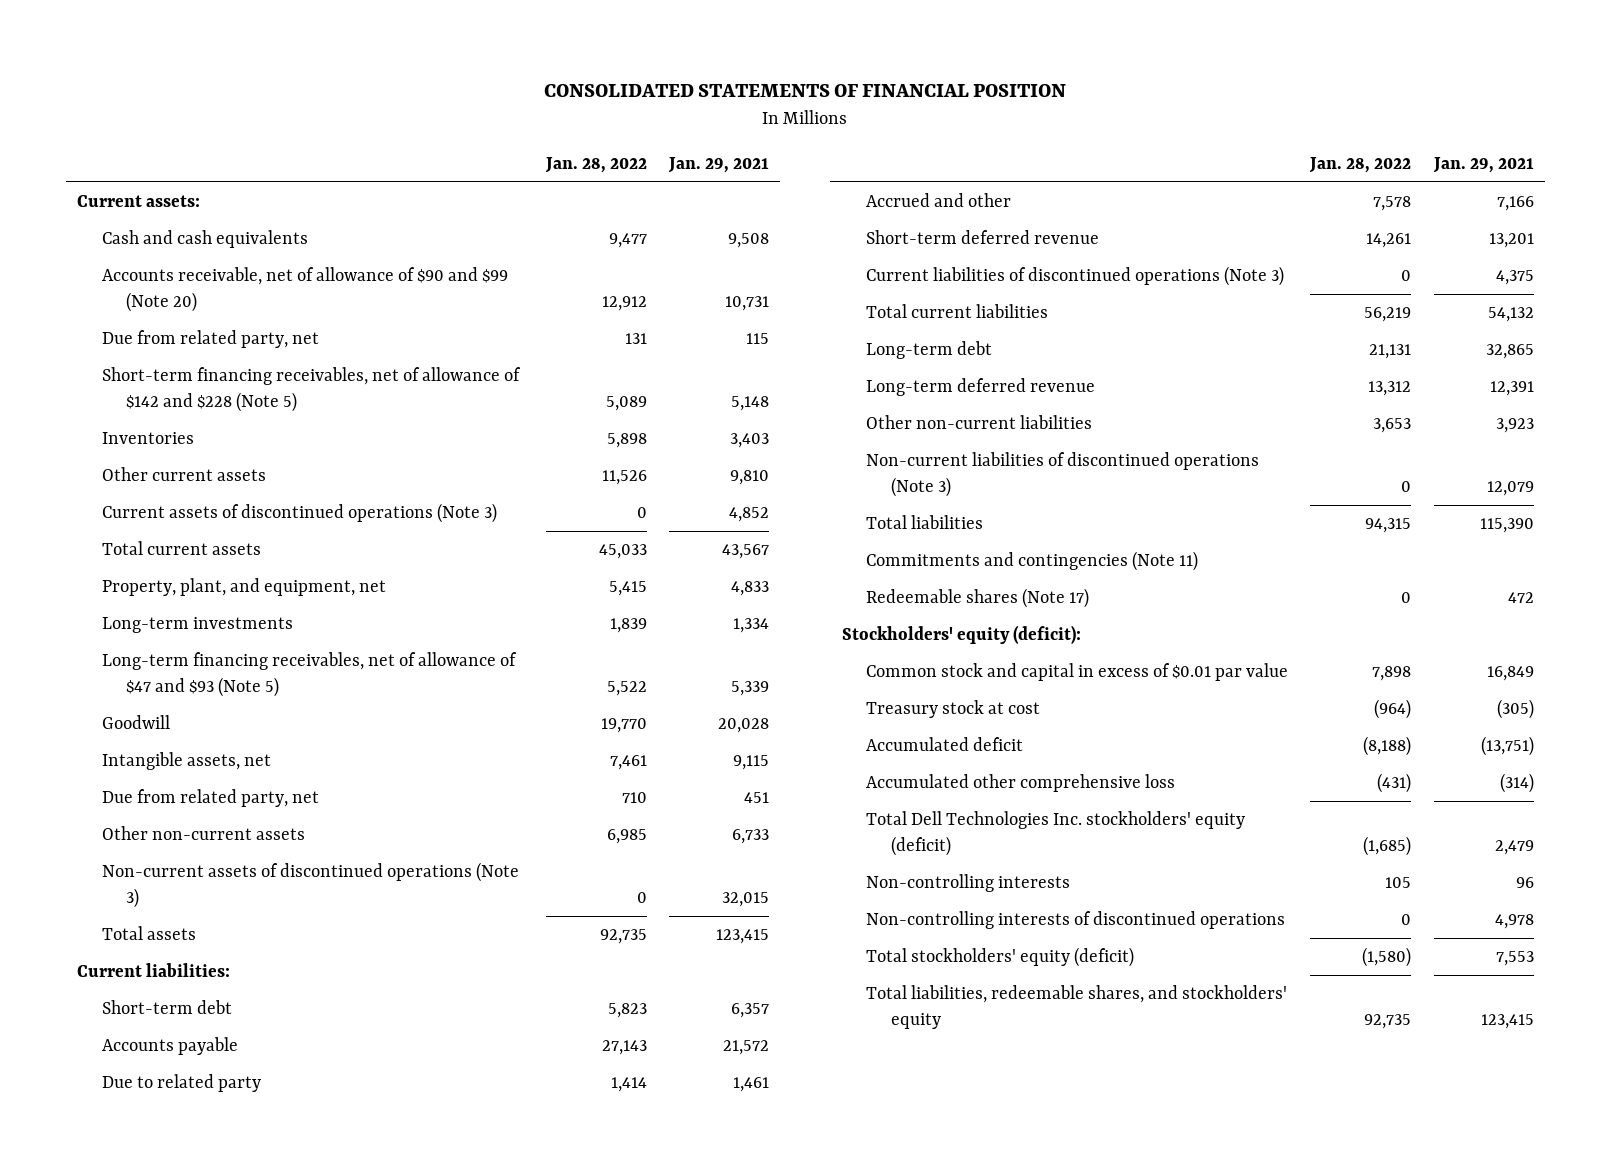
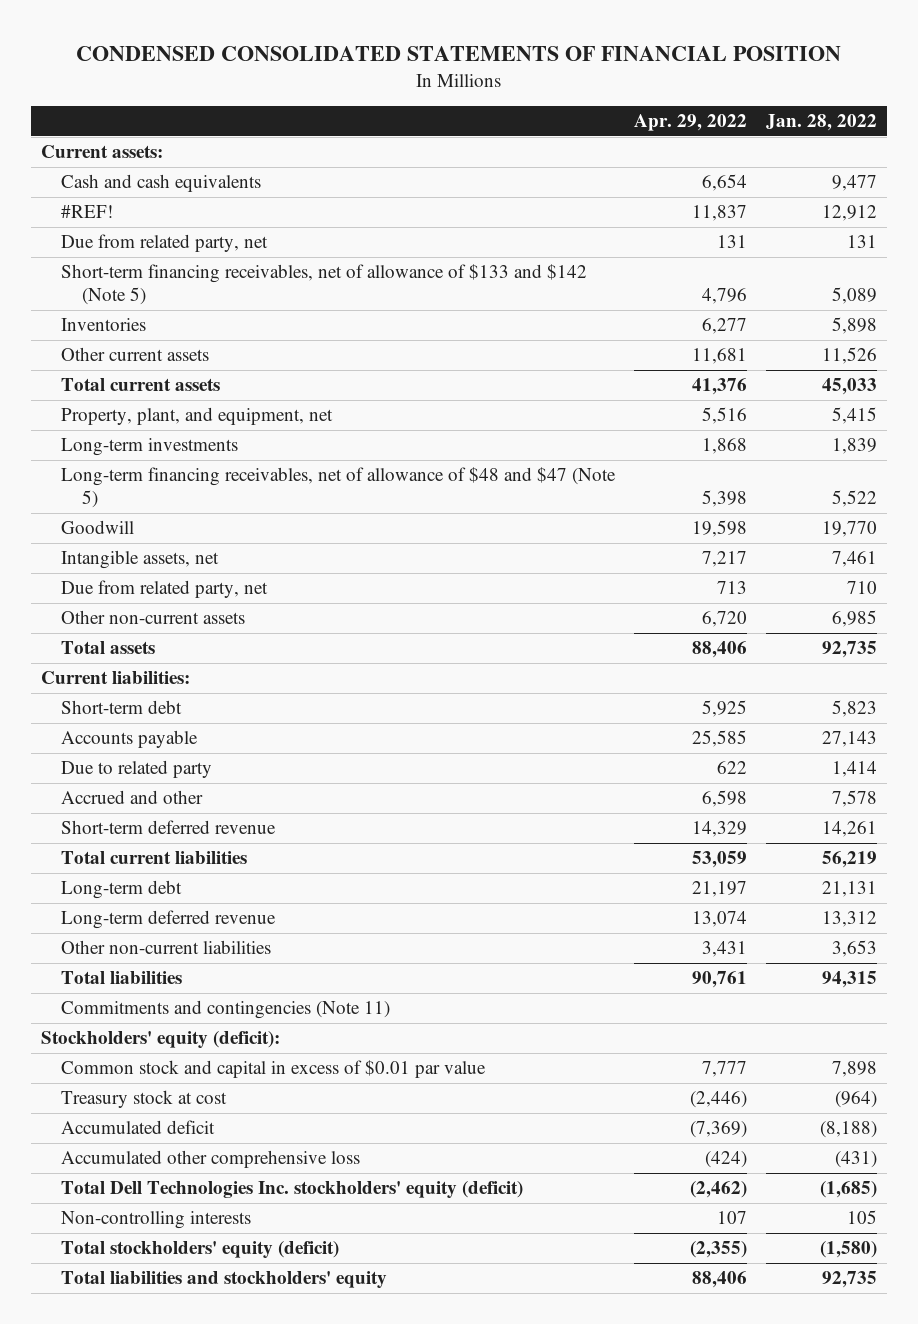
[544,84,1067,98] CONSOLIDATED STATEMENTS OF FINANCIAL POSITION -> [76,45,842,61] CONDENSED CONSOLIDATED STATEMENTS OF FINANCIAL POSITION
[667,156,769,173] Jan. 29, 2021 -> none
none -> [634,113,748,131] Apr. 29, 2022
[101,267,508,313] Accounts receivable, net of allowance of $90 and $99 (Note 20) -> [61,205,114,219] #REF!
[101,367,521,413] Short-term financing receivables, net of allowance of $142 and $228 (Note 5) -> [61,264,588,306] Short-term financing receivables, net of allowance of $133 and $142 (Note 5)
[101,503,497,524] Current assets of discontinued operations (Note 3) -> none
[101,652,517,698] Long-term financing receivables, net of allowance of $47 and $93 (Note 5) -> [61,467,617,509] Long-term financing receivables, net of allowance of $48 and $47 (Note 5)
[101,862,519,909] Non-current assets of discontinued operations (Note 3) -> none
[866,266,1285,287] Current liabilities of discontinued operations (Note 3) -> none
[866,452,1260,498] Non-current liabilities of discontinued operations (Note 3) -> none
[866,588,1090,609] Redeemable shares (Note 17) -> none
[866,911,1286,930] Non-controlling interests of discontinued operations -> none
[866,985,1288,1030] Total liabilities, redeemable shares, and stockholders' equity -> [61,1271,388,1289] Total liabilities and stockholders' equity

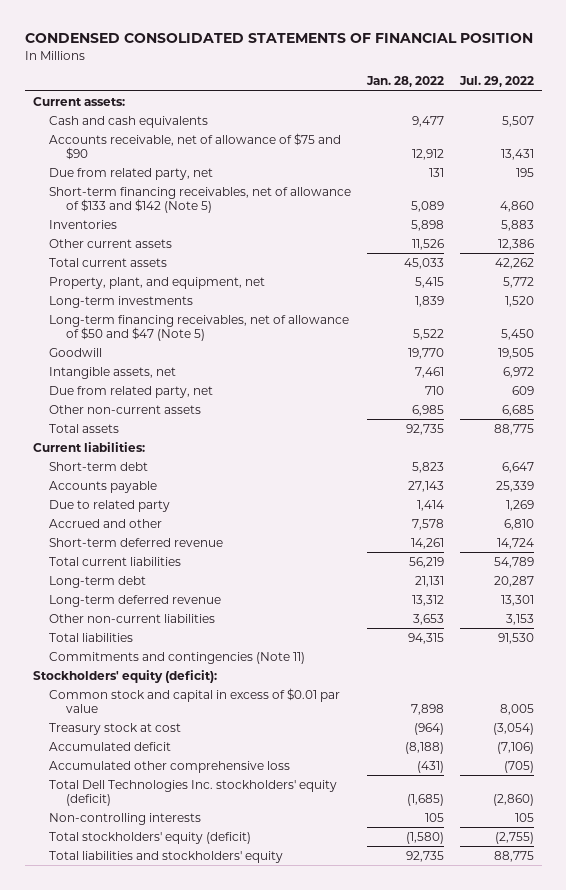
[634,113,748,131] Apr. 29, 2022 -> none
none -> [458,76,534,88] Jul. 29, 2022
[61,205,114,219] #REF! -> [49,132,342,161] Accounts receivable, net of allowance of $75 and $90
[61,467,617,509] Long-term financing receivables, net of allowance of $48 and $47 (Note 5) -> [49,314,350,342] Long-term financing receivables, net of allowance of $50 and $47 (Note 5)

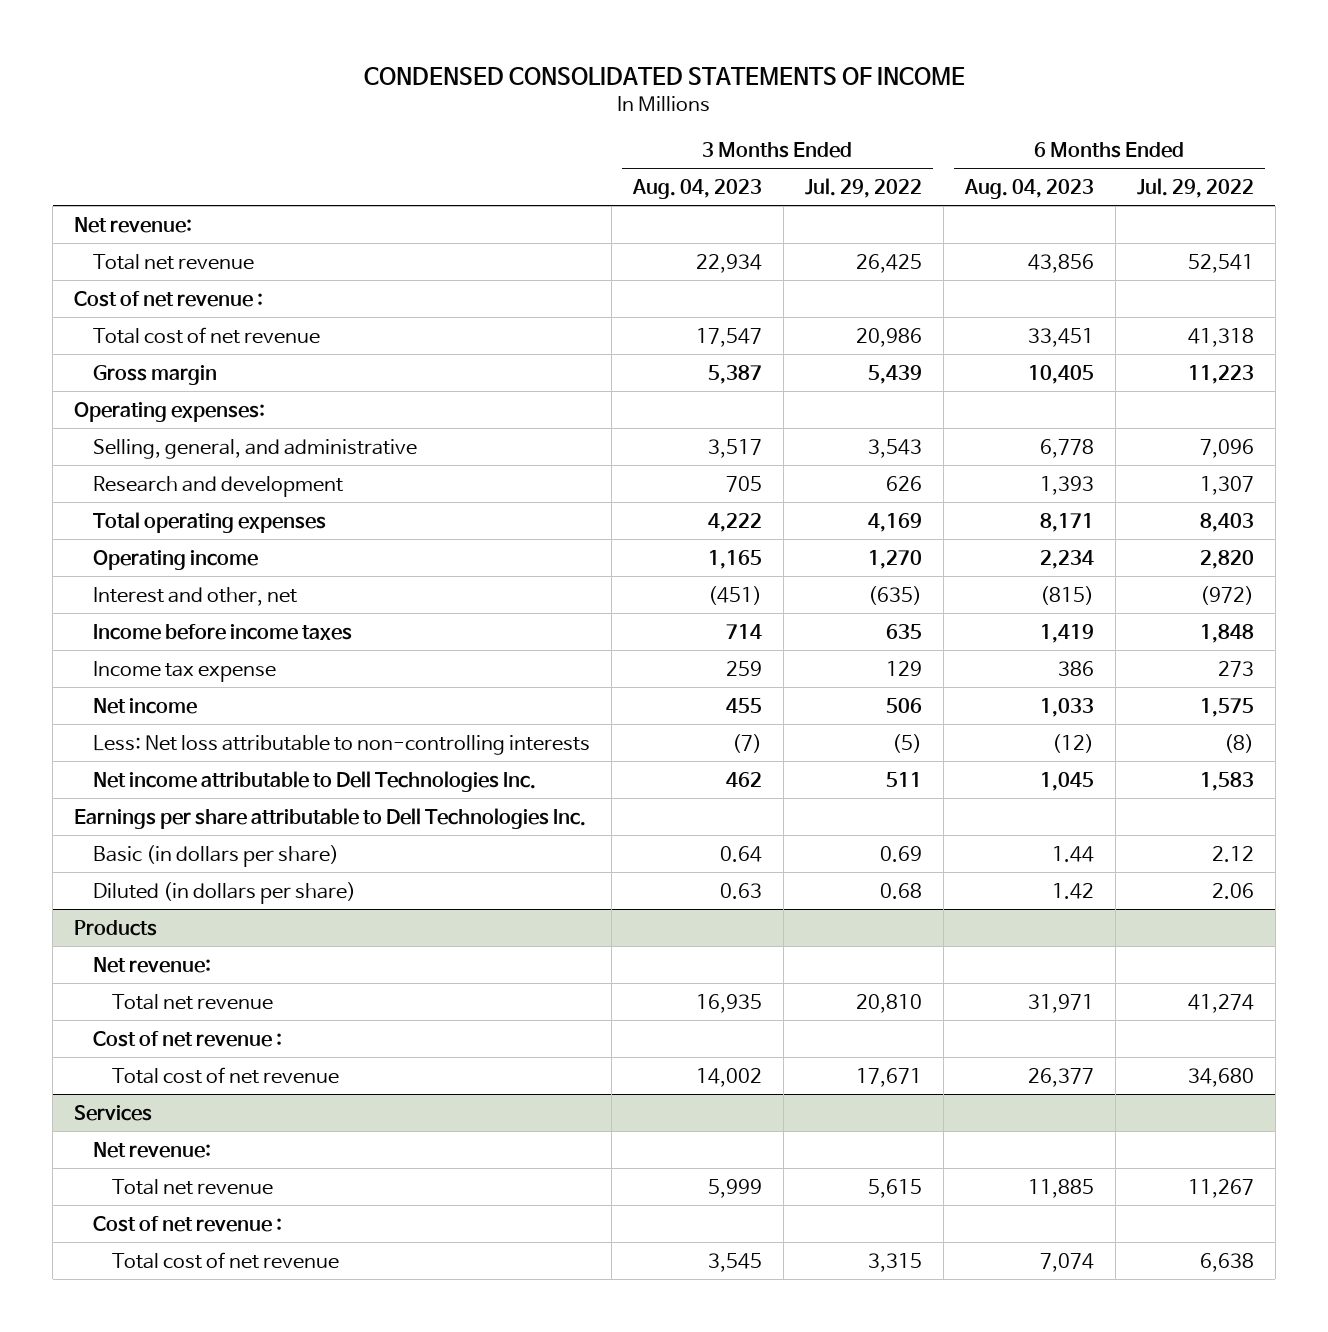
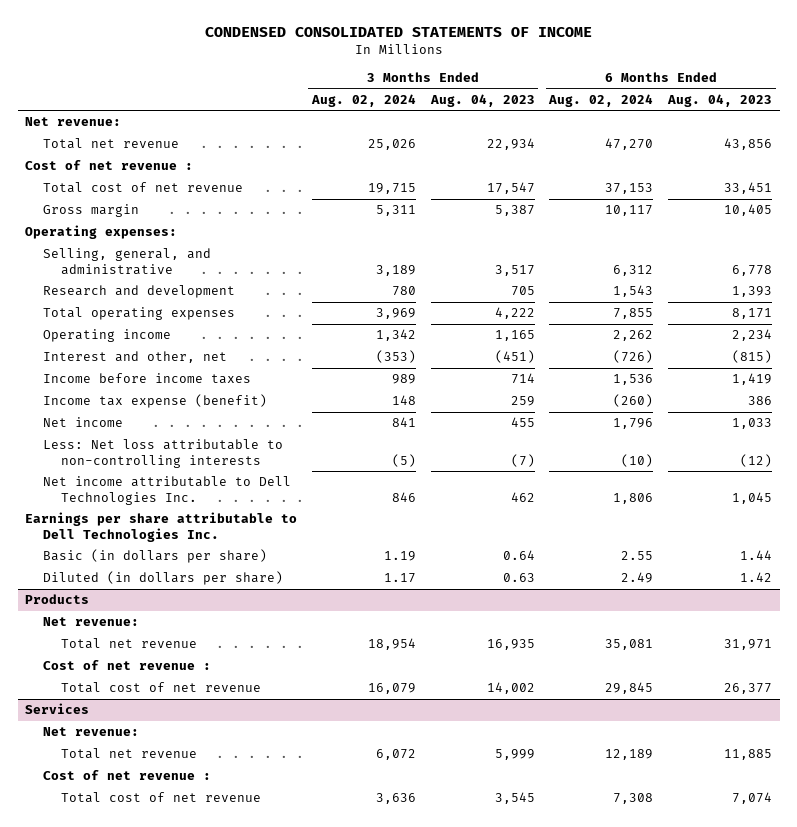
[804,177,922,198] Jul. 29, 2022 -> none
[1136,177,1254,198] Jul. 29, 2022 -> none
none -> [310,93,416,107] Aug. 02, 2024
none -> [548,93,654,107] Aug. 02, 2024
[92,660,276,682] Income tax expense -> [43,394,268,409] Income tax expense (benefit)

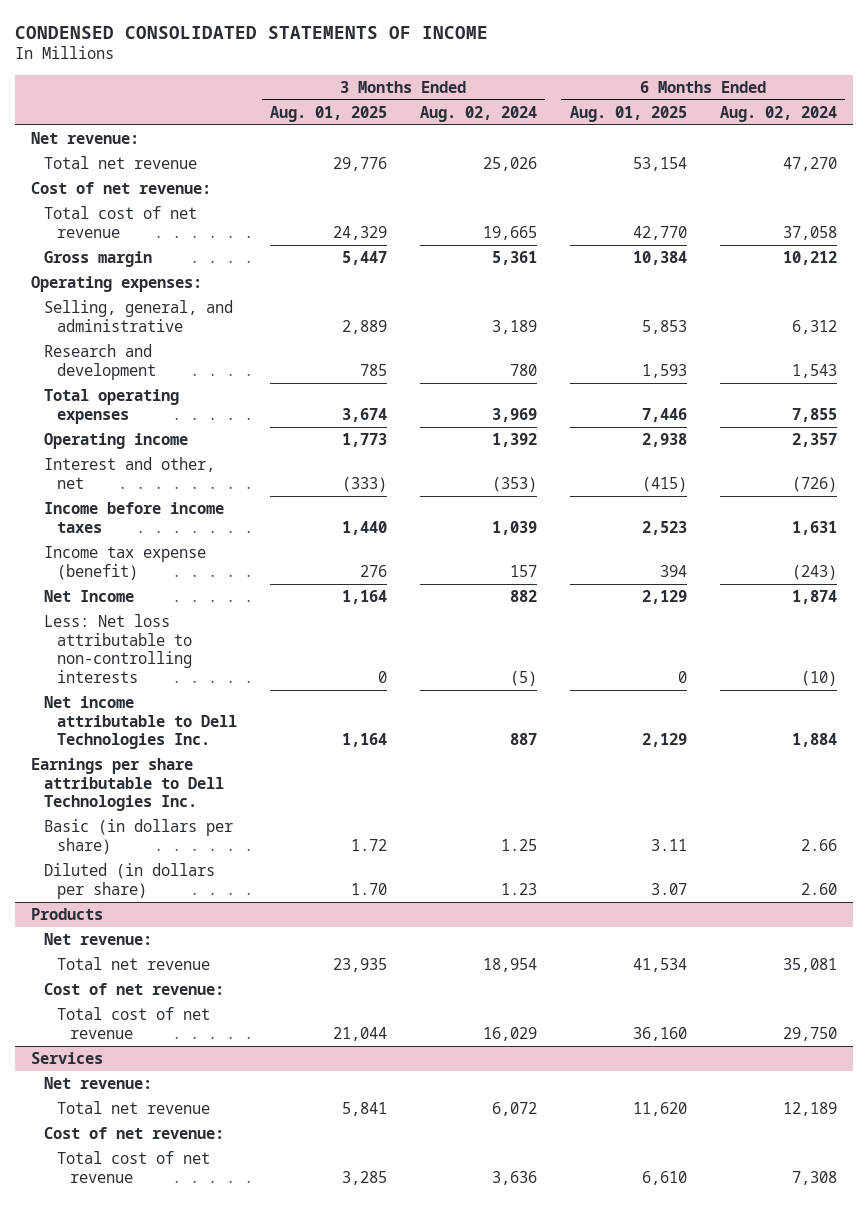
[429,93,535,107] Aug. 04, 2023 -> none
[667,93,773,107] Aug. 04, 2023 -> none
none -> [269,105,387,122] Aug. 01, 2025
none -> [569,105,687,122] Aug. 01, 2025
[25,160,194,171] Cost of net revenue : -> [31,182,212,195] Cost of net revenue:
[367,183,416,195] 19,715 -> [482,225,537,240] 19,665
[605,183,654,195] 37,153 -> [782,225,837,240] 37,058
[375,205,416,217] 5,311 -> [491,251,537,266] 5,361
[605,205,654,217] 10,117 -> [782,251,837,266] 10,212
[375,329,416,342] 1,342 -> [491,433,537,448] 1,392
[613,330,654,342] 2,262 -> [791,433,837,448] 2,357
[391,374,416,385] 989 -> [491,520,537,535] 1,039
[613,374,654,386] 1,536 -> [791,520,837,535] 1,631
[391,395,416,406] 148 -> [509,564,537,577] 157
[613,394,654,408] (260) -> [791,564,837,580] (243)
[43,417,124,428] Net income -> [44,590,135,603] Net Income
[391,417,416,428] 841 -> [509,590,537,603] 882
[613,418,654,430] 1,796 -> [791,590,837,605] 1,874
[391,491,416,502] 846 -> [509,733,537,746] 887
[613,492,654,504] 1,806 -> [791,733,837,748] 1,884
[383,551,416,562] 1.19 -> [500,838,537,851] 1.25
[621,551,654,561] 2.55 -> [800,838,837,851] 2.66
[383,573,416,584] 1.17 -> [500,882,537,895] 1.23
[621,572,654,584] 2.49 -> [800,882,837,895] 2.60
[43,660,212,671] Cost of net revenue : -> [44,983,225,996] Cost of net revenue:
[367,683,416,695] 16,079 -> [482,1026,537,1041] 16,029
[605,682,654,695] 29,845 -> [782,1026,837,1041] 29,750
[43,770,212,781] Cost of net revenue : -> [44,1127,225,1140] Cost of net revenue:

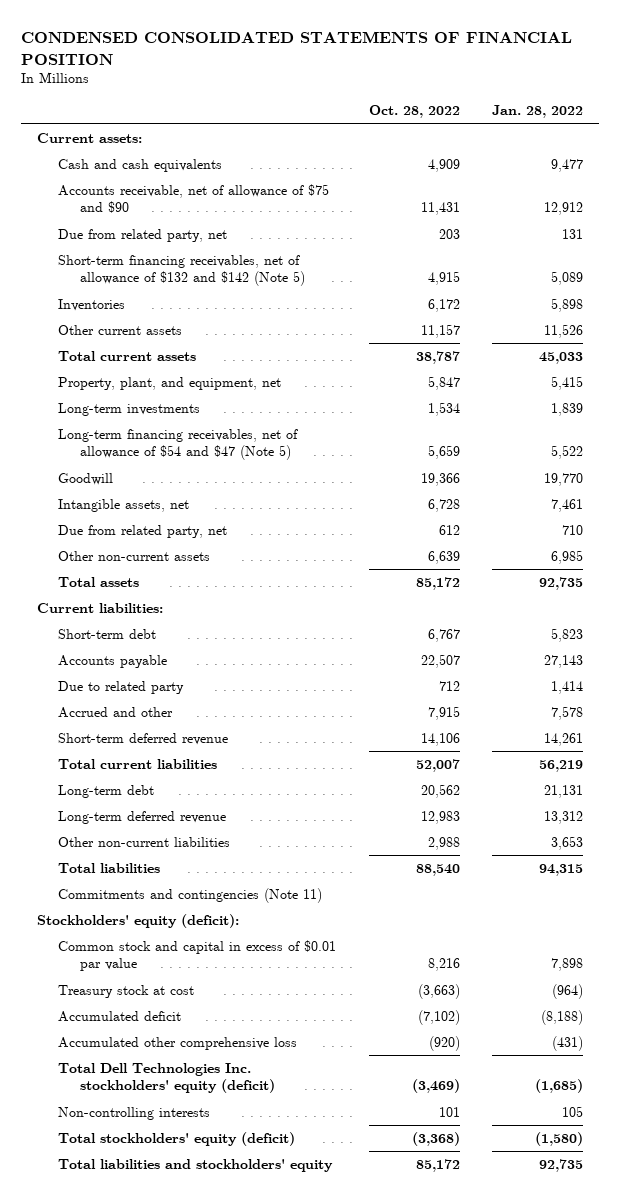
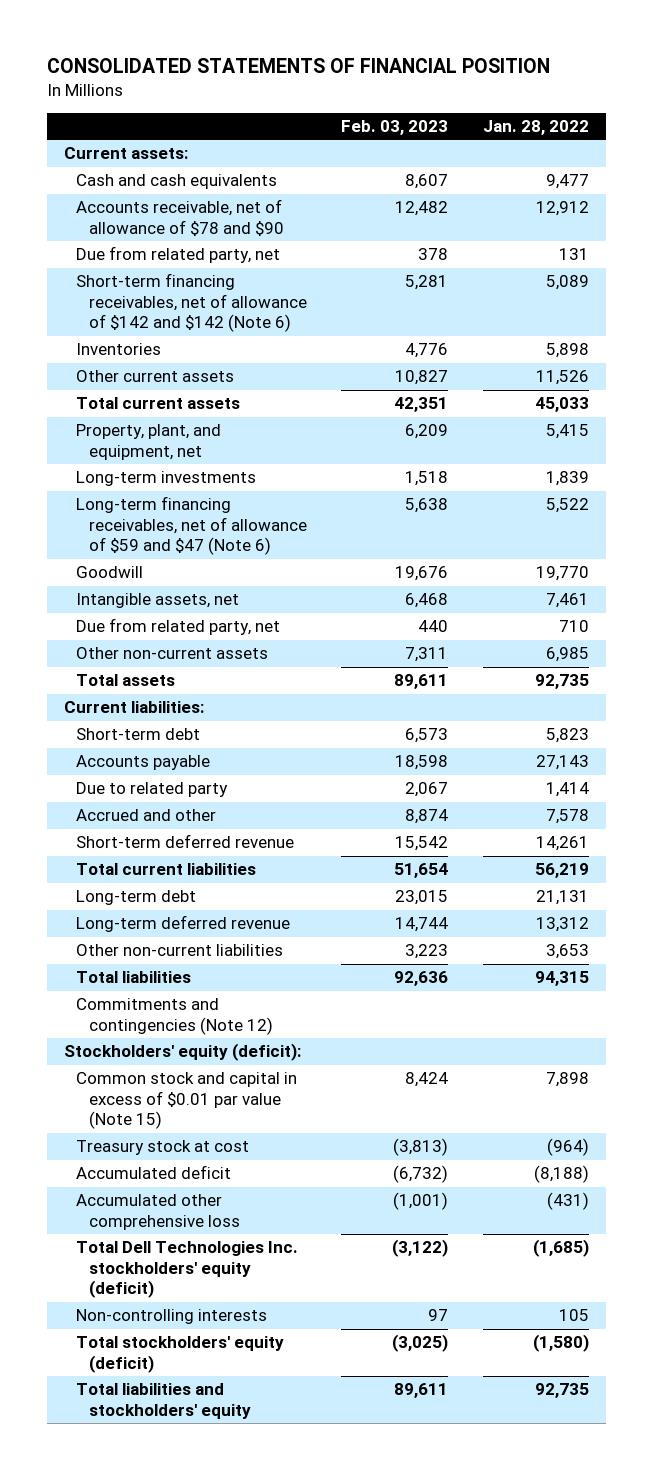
[21,30,573,65] CONDENSED CONSOLIDATED STATEMENTS OF FINANCIAL POSITION -> [46,57,550,73] CONSOLIDATED STATEMENTS OF FINANCIAL POSITION
[368,105,460,119] Oct. 28, 2022 -> none
none -> [341,119,449,135] Feb. 03, 2023
[58,184,330,214] Accounts receivable, net of allowance of $75 and $90 -> [76,199,284,236] Accounts receivable, net of allowance of $78 and $90
[58,255,305,287] Short-term financing receivables, net of allowance of $132 and $142 (Note 5) -> [76,273,307,333] Short-term financing receivables, net of allowance of $142 and $142 (Note 6)
[58,429,299,461] Long-term financing receivables, net of allowance of $54 and $47 (Note 5) -> [76,496,307,556] Long-term financing receivables, net of allowance of $59 and $47 (Note 6)
[58,888,323,904] Commitments and contingencies (Note 11) -> [76,998,273,1035] Commitments and contingencies (Note 12)
[58,940,337,972] Common stock and capital in excess of $0.01 par value -> [76,1072,298,1130] Common stock and capital in excess of $0.01 par value (Note 15)

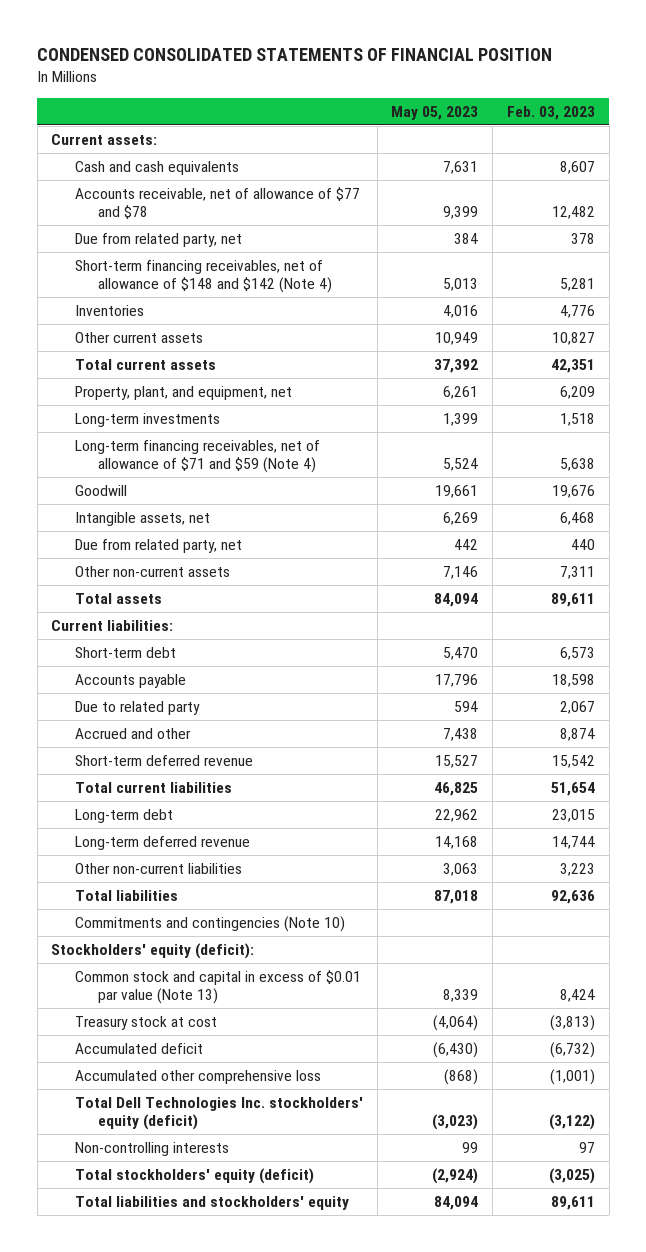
[46,57,550,73] CONSOLIDATED STATEMENTS OF FINANCIAL POSITION -> [37,48,553,62] CONDENSED CONSOLIDATED STATEMENTS OF FINANCIAL POSITION
[482,119,589,135] Jan. 28, 2022 -> none
none -> [391,105,479,120] May 05, 2023
[76,199,284,236] Accounts receivable, net of allowance of $78 and $90 -> [74,186,360,220] Accounts receivable, net of allowance of $77 and $78
[76,273,307,333] Short-term financing receivables, net of allowance of $142 and $142 (Note 6) -> [74,259,333,294] Short-term financing receivables, net of allowance of $148 and $142 (Note 4)
[76,496,307,556] Long-term financing receivables, net of allowance of $59 and $47 (Note 6) -> [74,439,320,474] Long-term financing receivables, net of allowance of $71 and $59 (Note 4)
[76,998,273,1035] Commitments and contingencies (Note 12) -> [74,915,345,932] Commitments and contingencies (Note 10)
[76,1072,298,1130] Common stock and capital in excess of $0.01 par value (Note 15) -> [74,969,361,1005] Common stock and capital in excess of $0.01 par value (Note 13)

